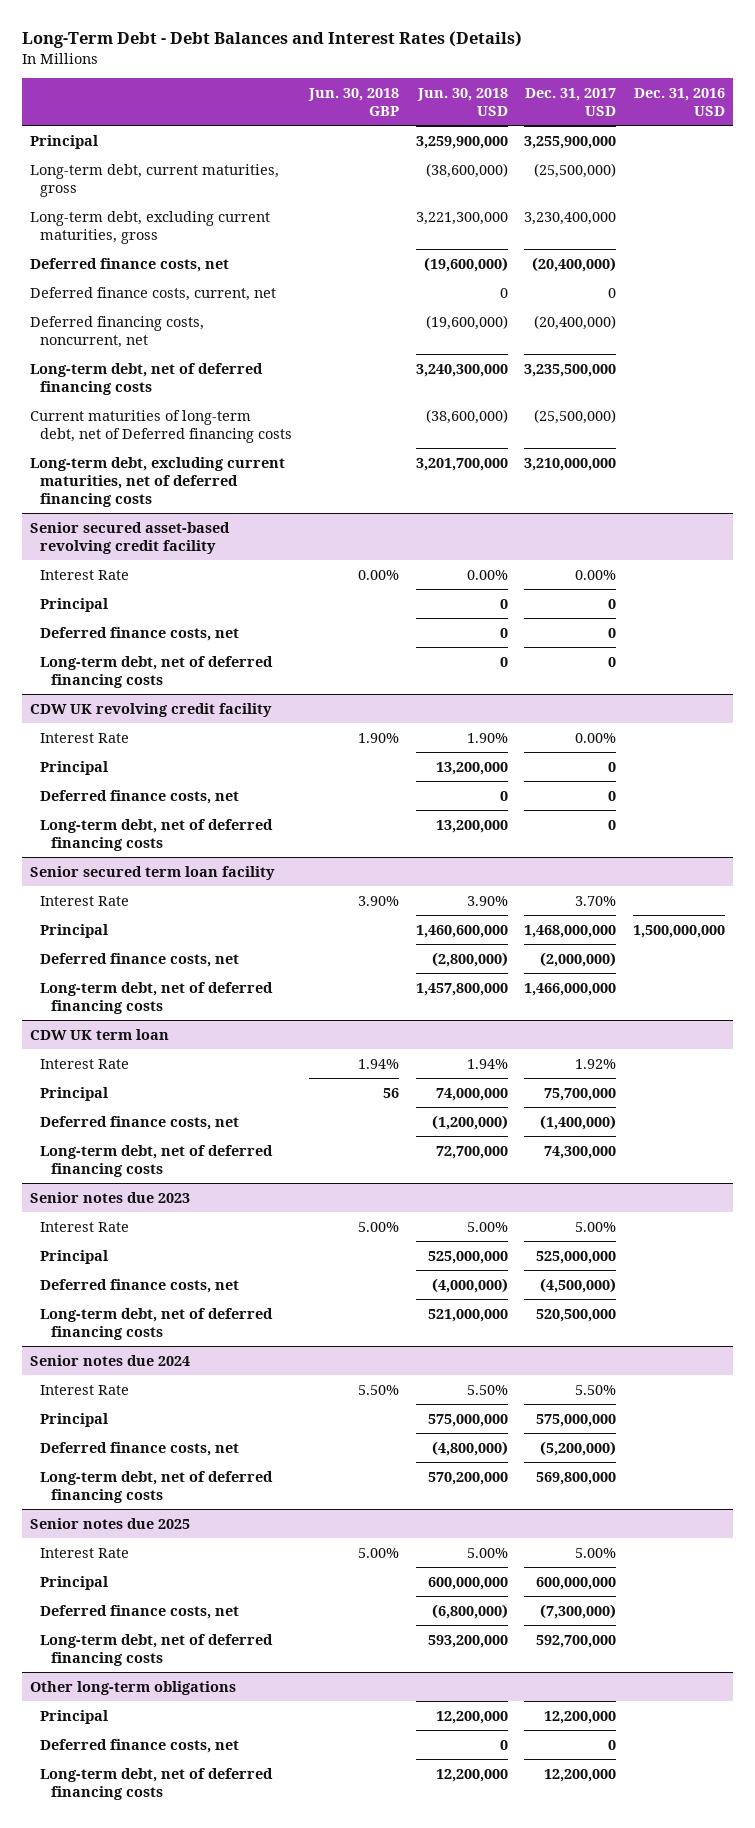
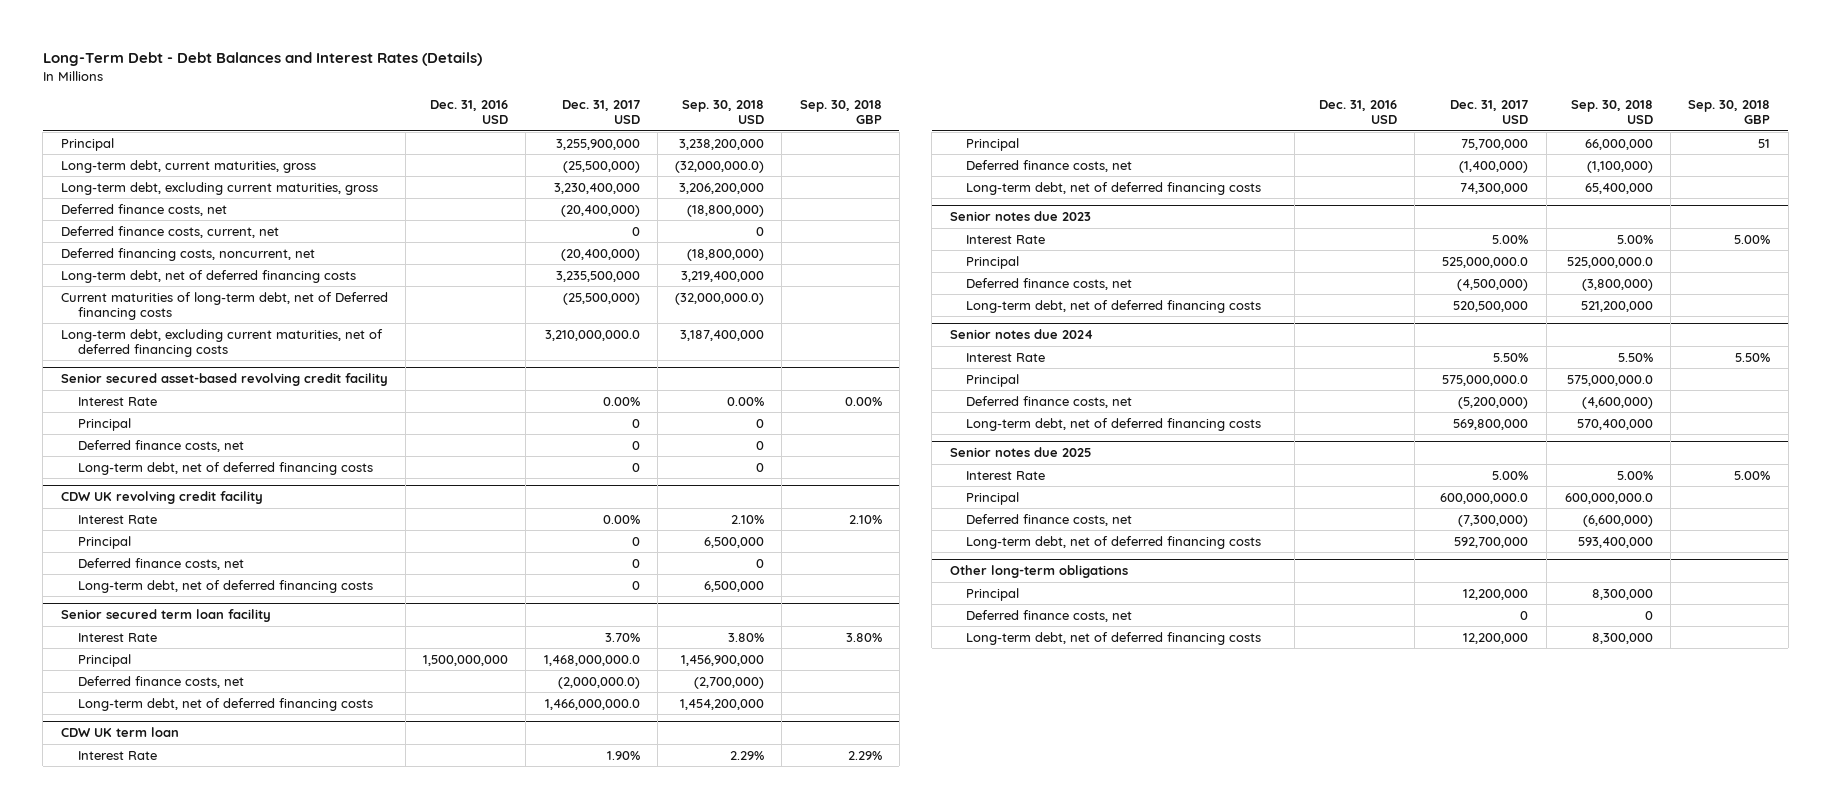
[307,87,399,116] Jun. 30, 2018 GBP -> none
[416,87,508,116] Jun. 30, 2018 USD -> none
none -> [682,100,765,125] Sep. 30, 2018 USD
none -> [799,100,882,125] Sep. 30, 2018 GBP
[524,457,617,471] 3,210,000,000 -> [544,329,640,341] 3,210,000,000.0
[524,924,617,938] 1,468,000,000 -> [543,654,640,666] 1,468,000,000.0
[540,951,617,967] (2,000,000) -> [557,676,640,689] (2,000,000.0)
[524,982,617,996] 1,466,000,000 -> [544,698,640,710] 1,466,000,000.0
[575,1058,617,1069] 1.92% -> [606,750,640,760] 1.90%
[536,1250,617,1264] 525,000,000 -> [1442,256,1529,268] 525,000,000.0
[536,1413,617,1427] 575,000,000 -> [1442,374,1529,386] 575,000,000.0
[536,1576,617,1590] 600,000,000 -> [1440,492,1529,504] 600,000,000.0

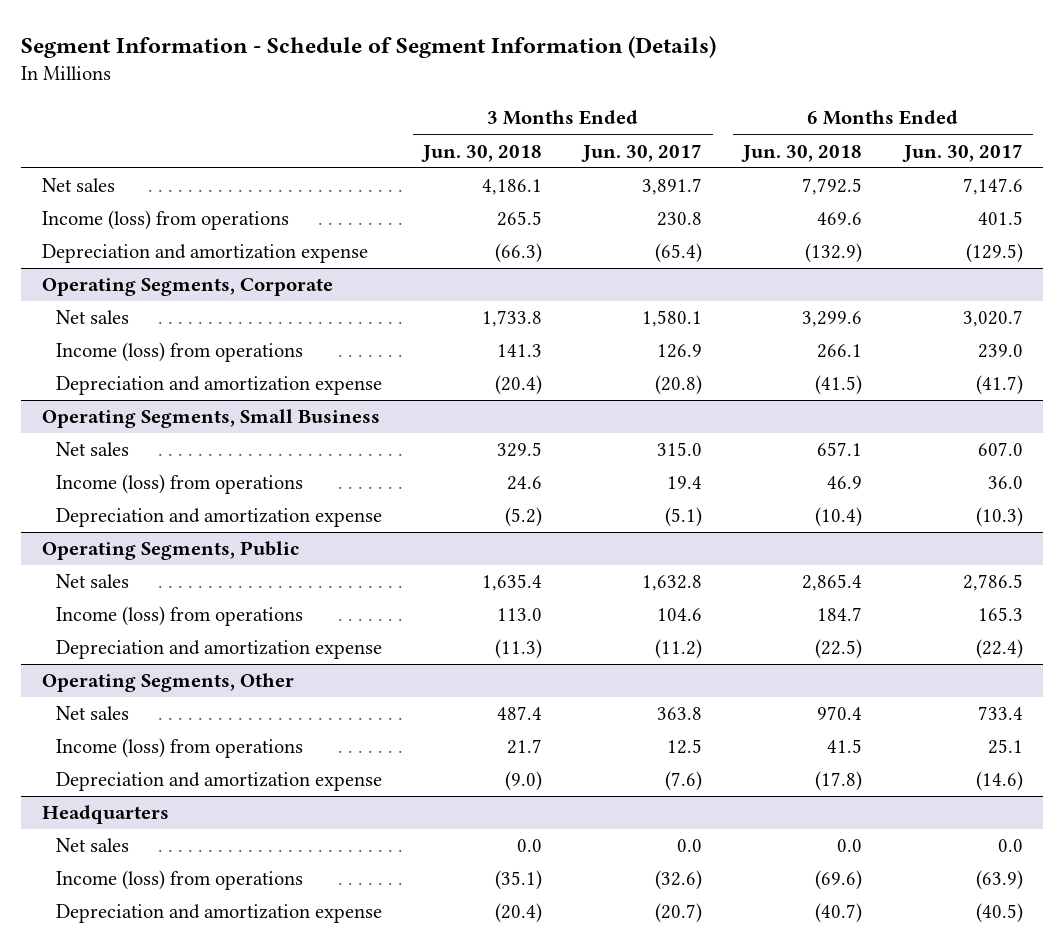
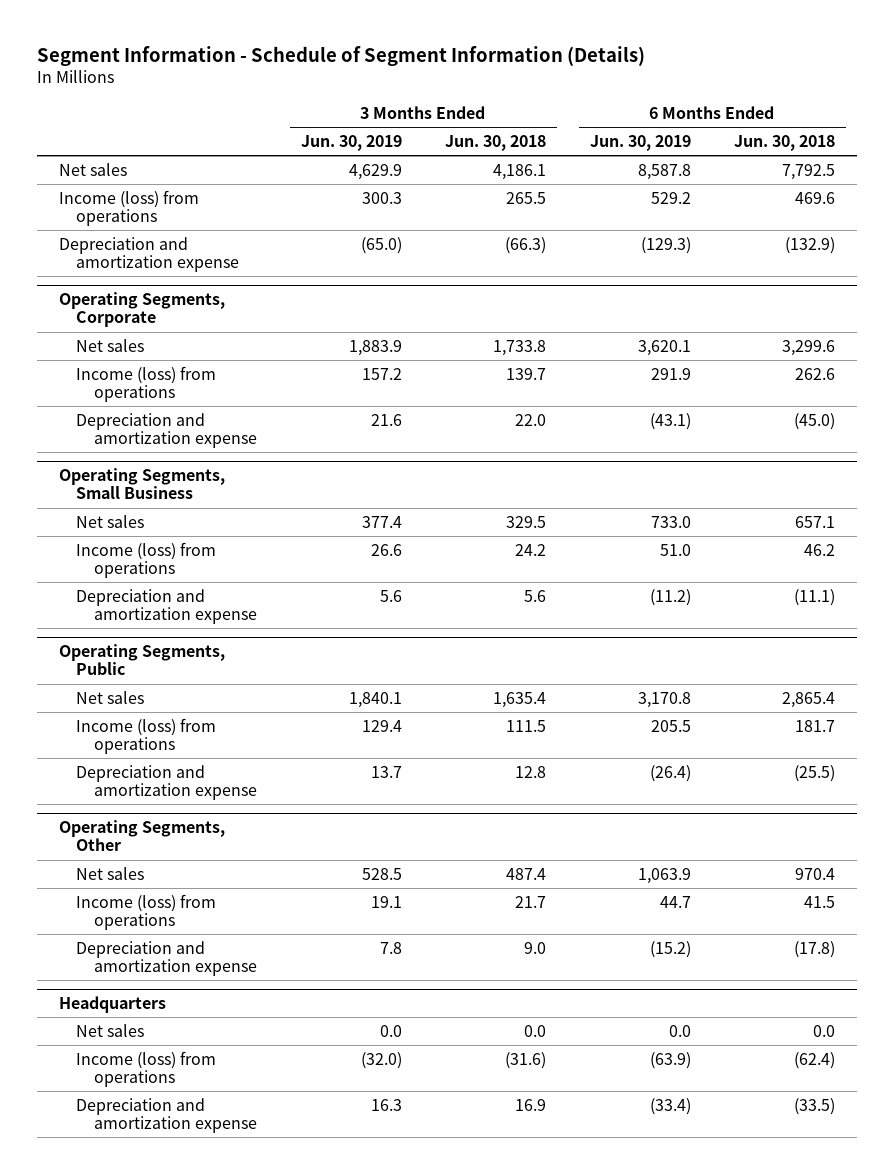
[581,143,703,162] Jun. 30, 2017 -> none
[901,143,1023,162] Jun. 30, 2017 -> none
none -> [300,135,402,152] Jun. 30, 2019
none -> [589,135,691,152] Jun. 30, 2019
[497,344,543,358] 141.3 -> [506,367,547,380] 139.7
[817,344,863,359] 266.1 -> [795,367,836,380] 262.6
[495,375,543,396] (20.4) -> [515,413,547,426] 22.0
[815,375,863,396] (41.5) -> [794,412,836,430] (45.0)
[507,476,543,491] 24.6 -> [515,543,547,556] 24.2
[827,476,863,490] 46.9 -> [804,543,836,556] 46.2
[505,507,543,528] (5.2) -> [524,589,547,602] 5.6
[815,507,863,528] (10.4) -> [794,588,836,606] (11.1)
[497,608,543,622] 113.0 -> [506,719,547,732] 111.5
[817,607,863,622] 184.7 -> [795,719,836,732] 181.7
[495,639,543,660] (11.3) -> [515,765,547,778] 12.8
[815,639,863,660] (22.5) -> [794,764,836,782] (25.5)
[505,771,543,792] (9.0) -> [524,941,547,954] 9.0
[495,870,543,891] (35.1) -> [505,1051,547,1069] (31.6)
[815,870,863,891] (69.6) -> [794,1051,836,1069] (62.4)
[495,903,543,924] (20.4) -> [515,1098,547,1111] 16.9
[815,903,863,924] (40.7) -> [794,1097,836,1115] (33.5)

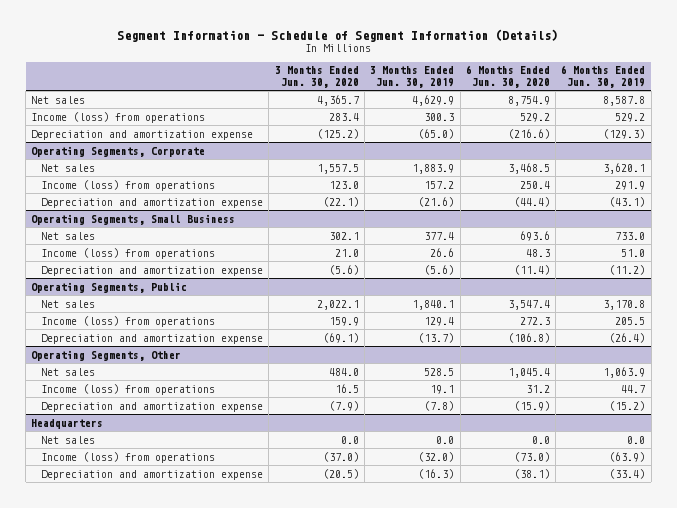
[445,135,547,152] Jun. 30, 2018 -> none
[734,135,836,152] Jun. 30, 2018 -> none
none -> [274,66,359,88] 3 Months Ended Jun. 30, 2020
none -> [465,65,550,88] 6 Months Ended Jun. 30, 2020
[370,413,402,426] 21.6 -> [418,196,455,207] (21.6)
[379,589,402,602] 5.6 -> [424,264,455,275] (5.6)
[370,765,402,778] 13.7 -> [418,332,455,343] (13.7)
[379,941,402,954] 7.8 -> [424,400,455,411] (7.8)
[370,1098,402,1111] 16.3 -> [418,468,455,479] (16.3)

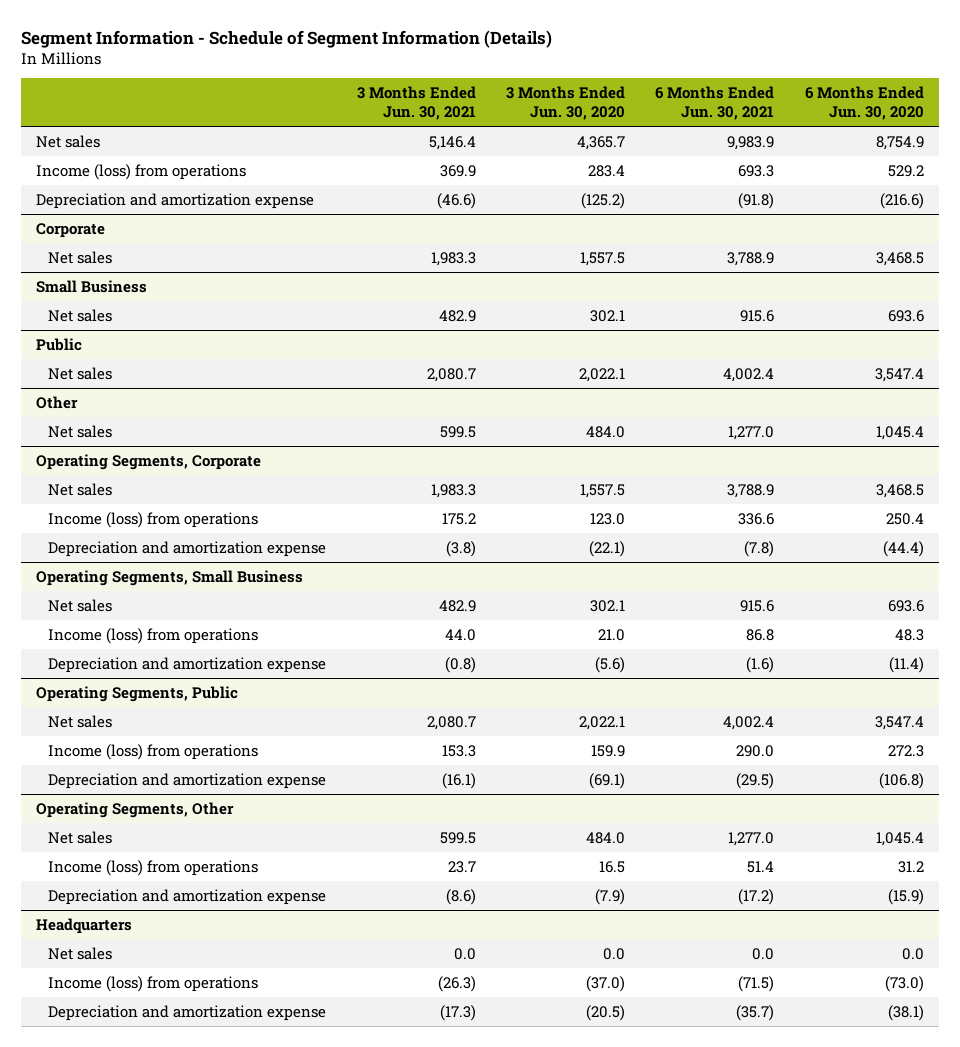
[370,66,455,88] 3 Months Ended Jun. 30, 2019 -> none
[561,65,646,88] 6 Months Ended Jun. 30, 2019 -> none
none -> [356,86,476,120] 3 Months Ended Jun. 30, 2021
none -> [655,86,775,120] 6 Months Ended Jun. 30, 2021
none -> [35,223,105,239] Corporate
none -> [48,251,113,265] Net sales
none -> [35,280,147,294] Small Business
none -> [48,309,113,323] Net sales
none -> [35,338,82,352] Public
none -> [48,367,113,381] Net sales
none -> [35,396,78,410] Other
none -> [48,425,113,439] Net sales

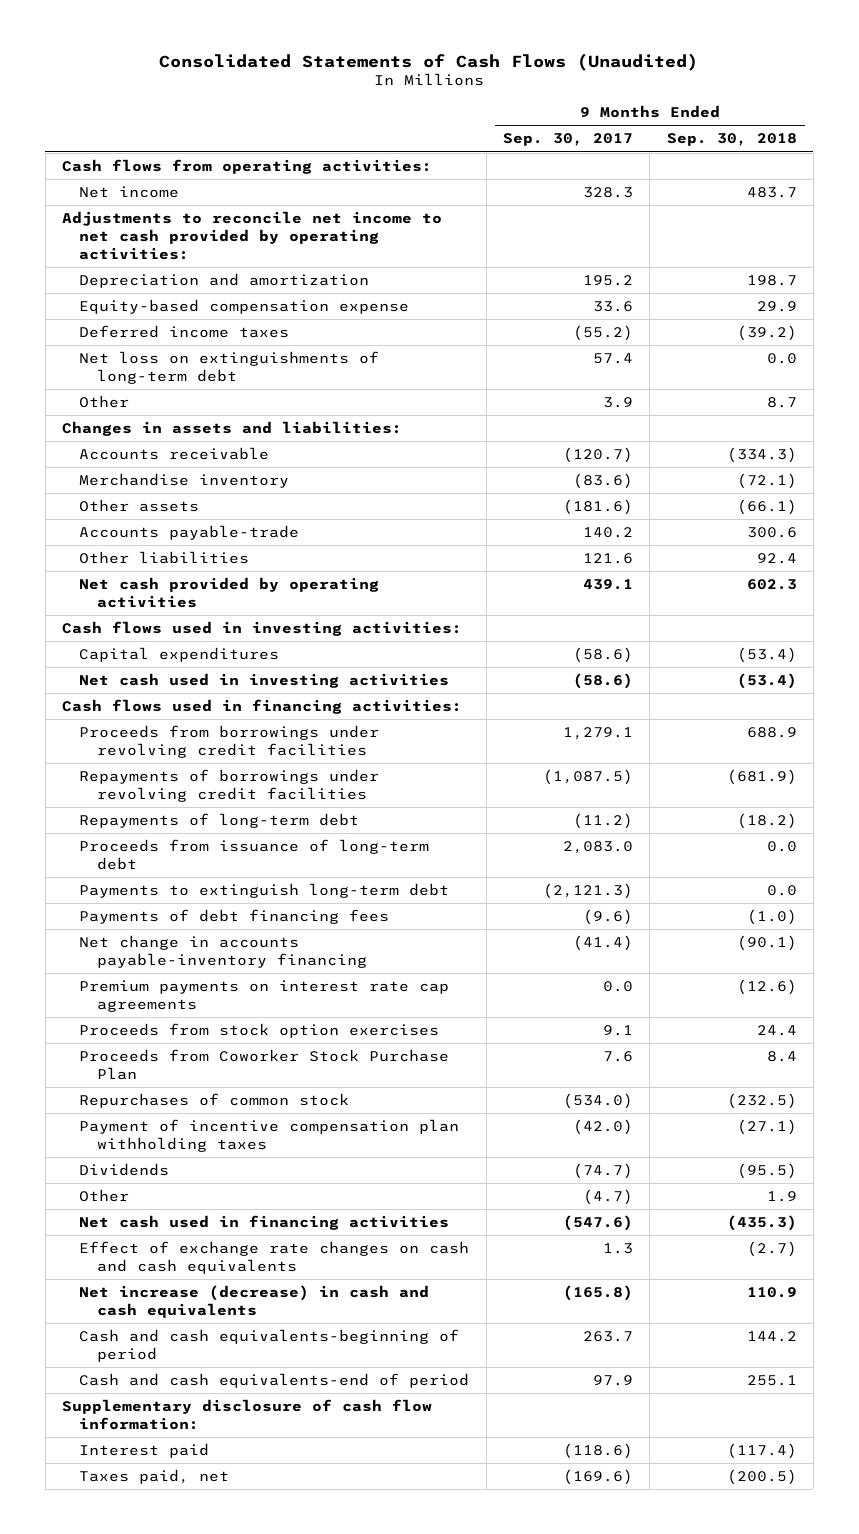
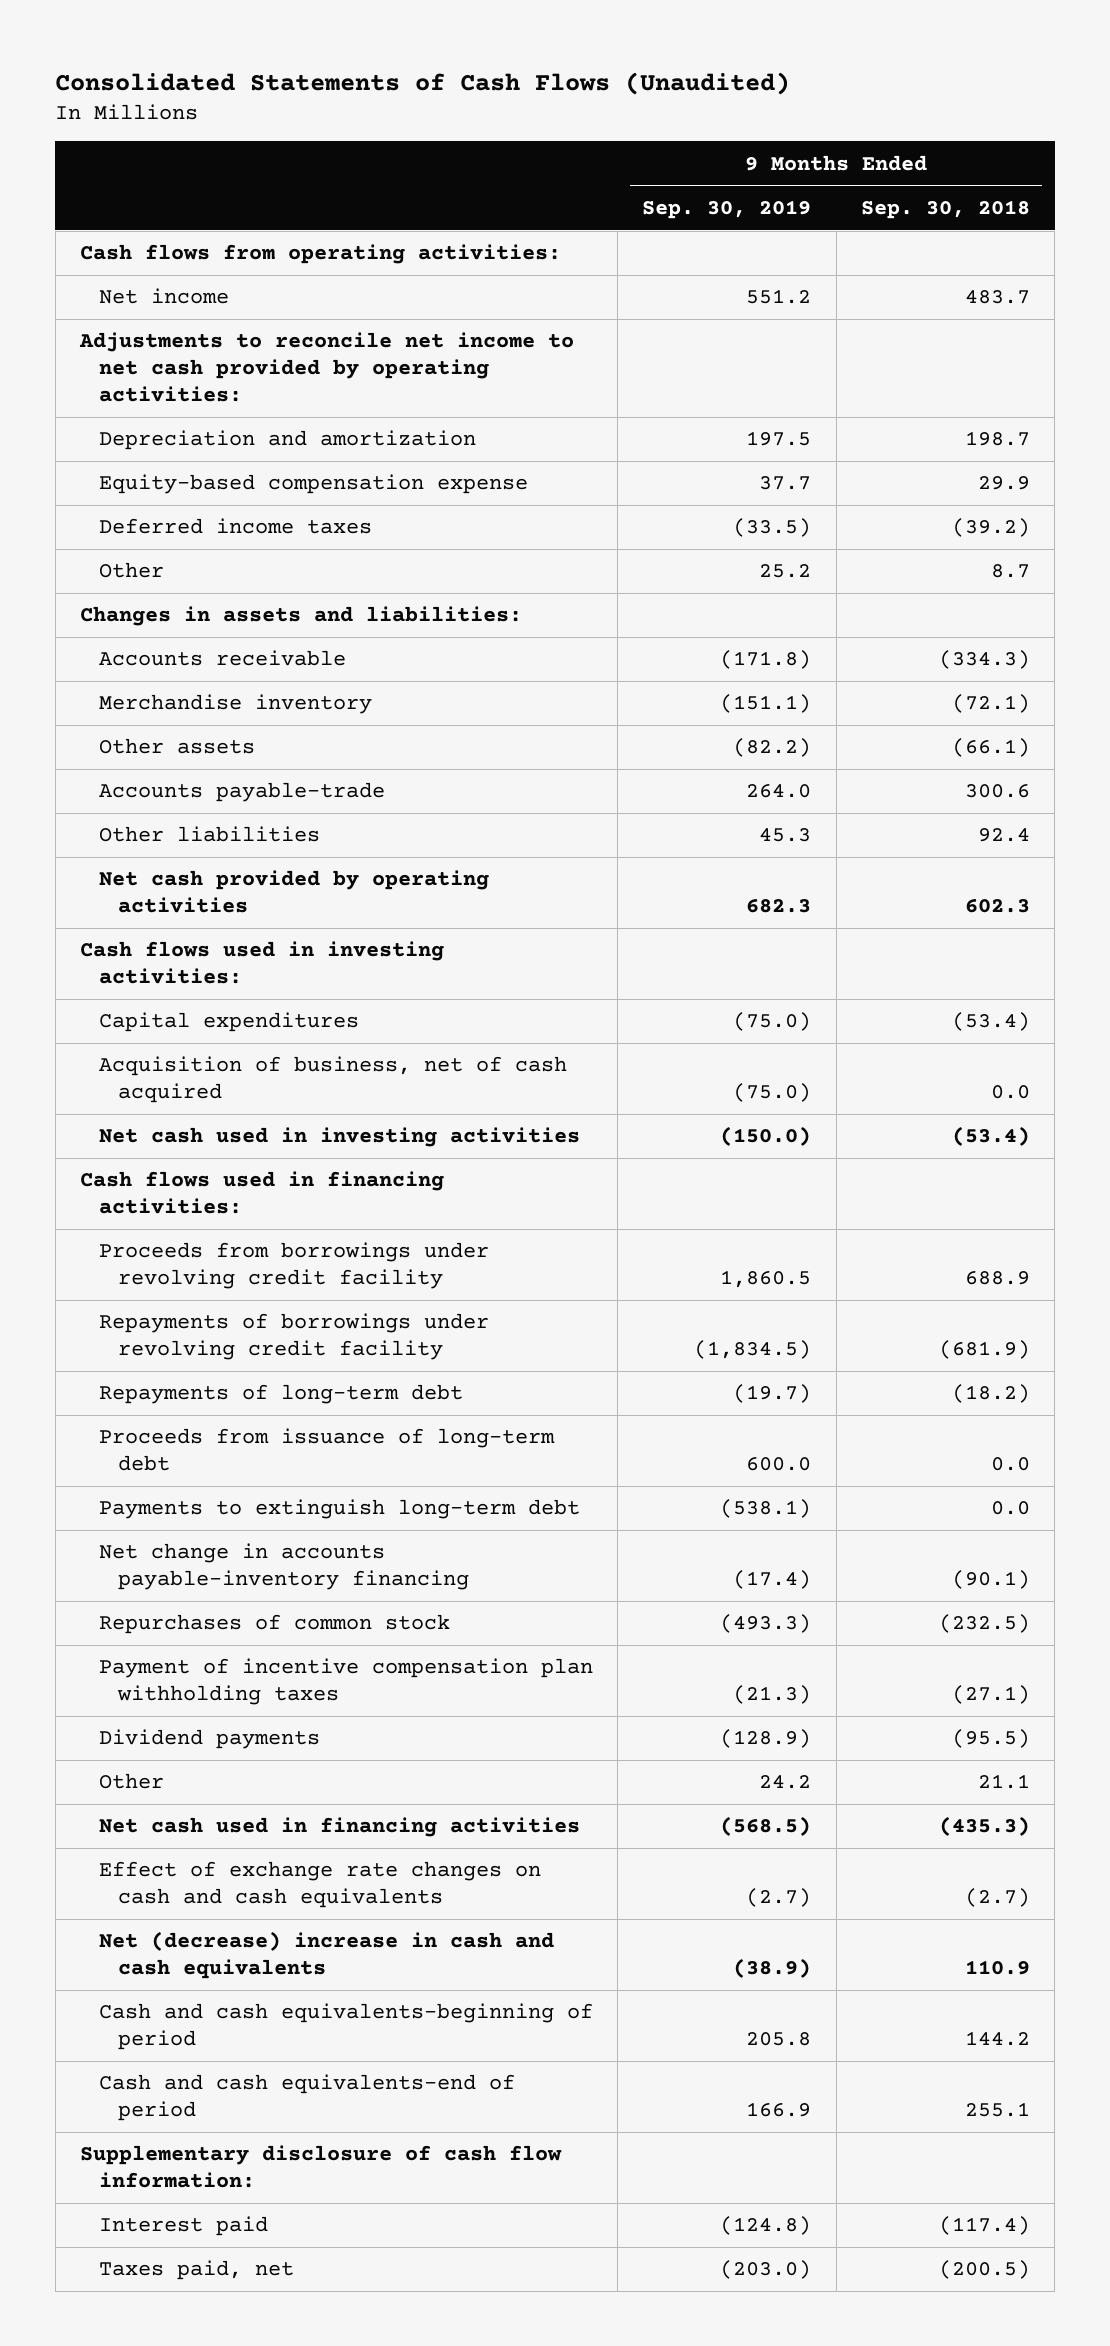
[503,133,634,147] Sep. 30, 2017 -> none
none -> [642,200,812,220] Sep. 30, 2019
[79,351,380,384] Net loss on extinguishments of long-term debt -> none
none -> [98,1056,567,1104] Acquisition of business, net of cash acquired
[79,725,380,758] Proceeds from borrowings under revolving credit facilities -> [98,1242,489,1290] Proceeds from borrowings under revolving credit facility
[79,769,380,802] Repayments of borrowings under revolving credit facilities -> [98,1313,489,1361] Repayments of borrowings under revolving credit facility
[79,909,390,925] Payments of debt financing fees -> none
[79,980,450,1012] Premium payments on interest rate cap agreements -> none
[79,1023,440,1039] Proceeds from stock option exercises -> none
[79,1049,450,1080] Proceeds from Coworker Stock Purchase Plan -> none
[79,1163,170,1177] Dividends -> [98,1729,320,1750] Dividend payments
[766,1191,797,1203] 1.9 -> [977,1774,1030,1790] 21.1
[79,1285,430,1318] Net increase (decrease) in cash and cash equivalents -> [98,1931,554,1980] Net (decrease) increase in cash and cash equivalents

